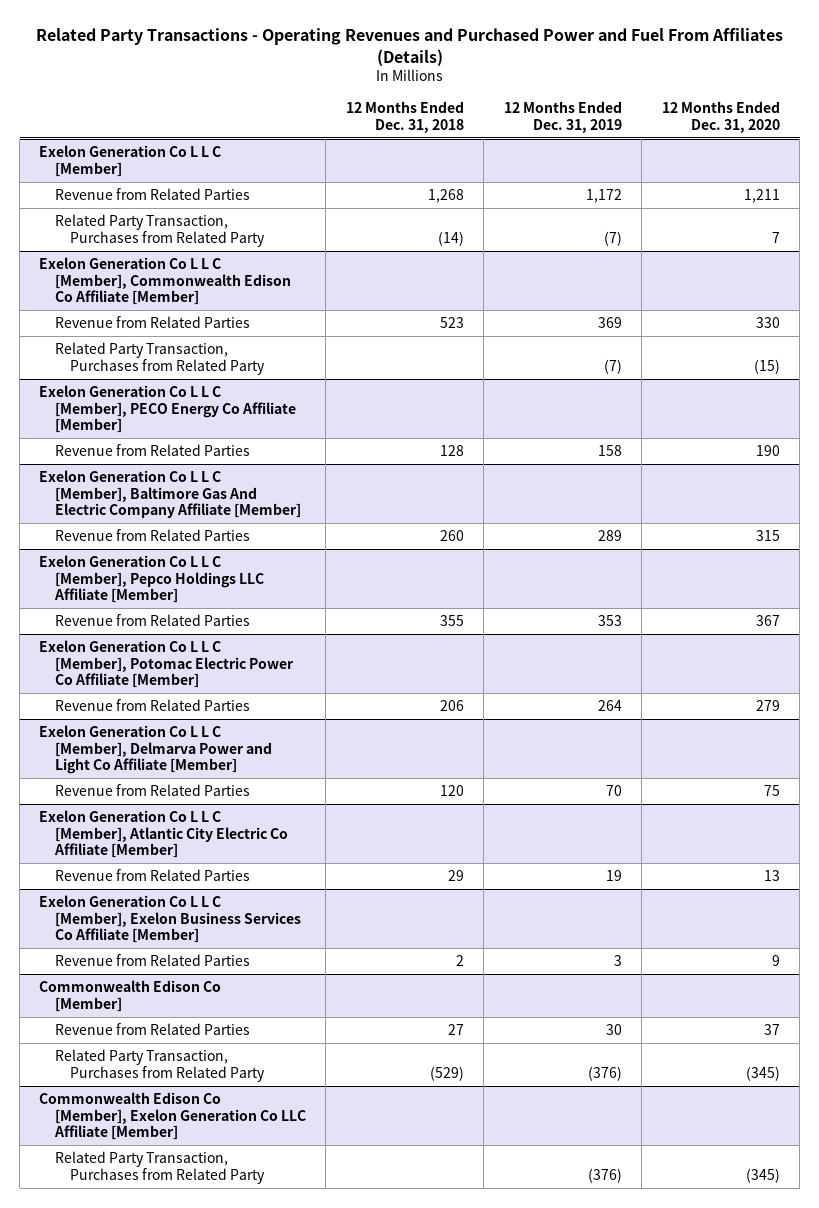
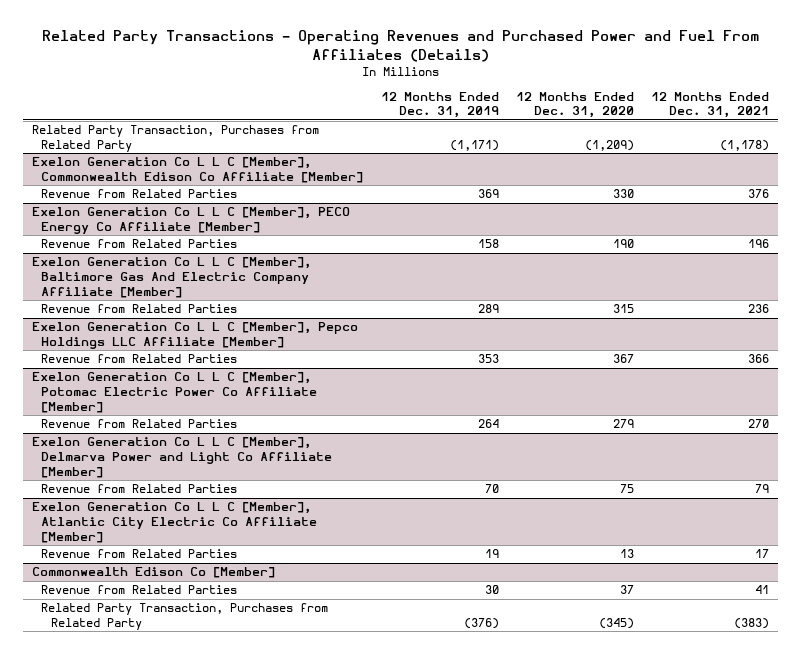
[345,101,464,133] 12 Months Ended Dec. 31, 2018 -> none
none -> [651,91,770,119] 12 Months Ended Dec. 31, 2021
[39,145,222,177] Exelon Generation Co L L C [Member] -> none
[54,188,250,201] Revenue from Related Parties -> none
[603,230,622,246] (7) -> [449,139,499,151] (1,171)
[771,231,780,243] 7 -> [584,139,634,151] (1,209)
[54,342,266,375] Related Party Transaction, Purchases from Related Party -> none
[39,895,301,944] Exelon Generation Co L L C [Member], Exelon Business Services Co Affiliate [Member] -> none
[54,954,250,967] Revenue from Related Parties -> none
[39,1092,306,1141] Commonwealth Edison Co [Member], Exelon Generation Co LLC Affiliate [Member] -> none
[54,1151,266,1184] Related Party Transaction, Purchases from Related Party -> none

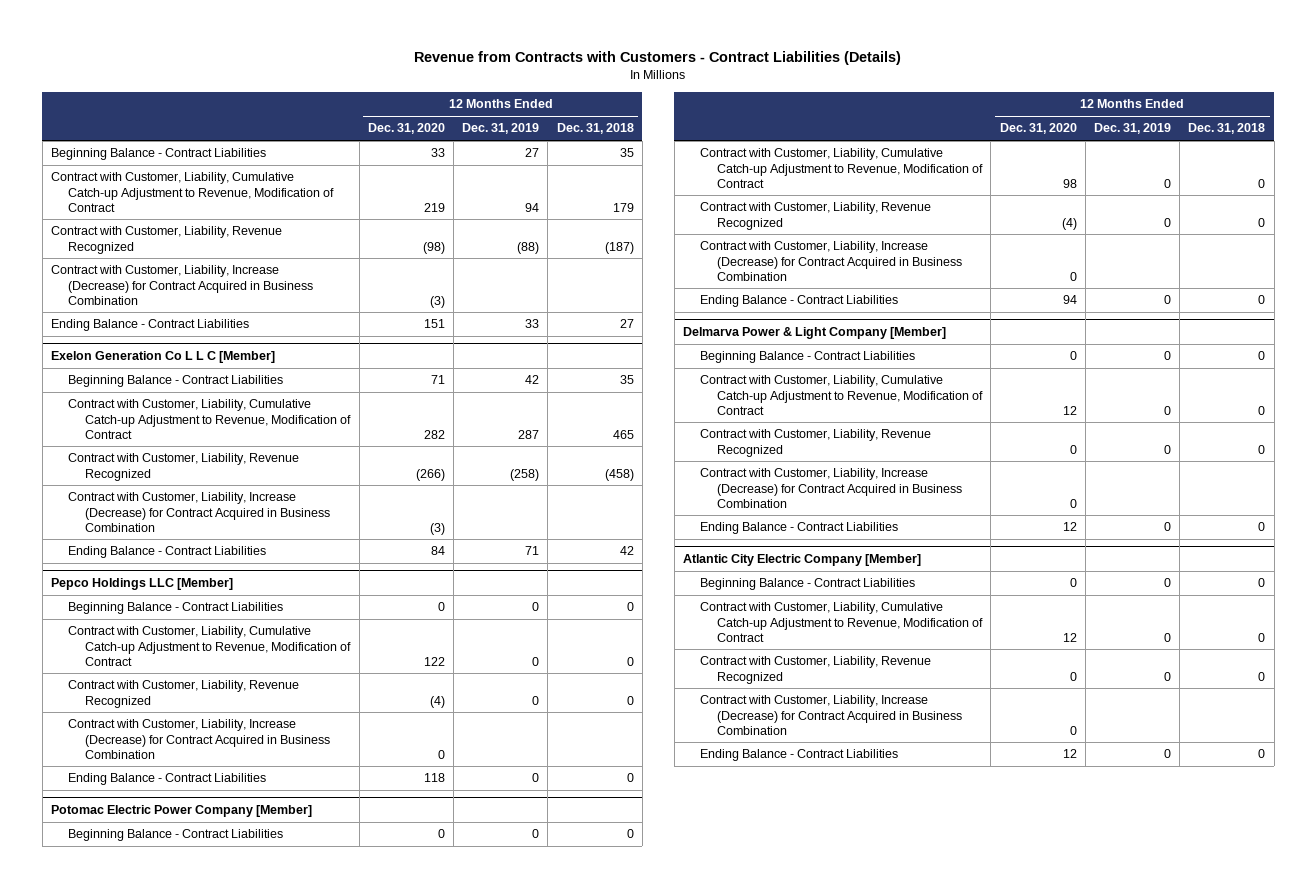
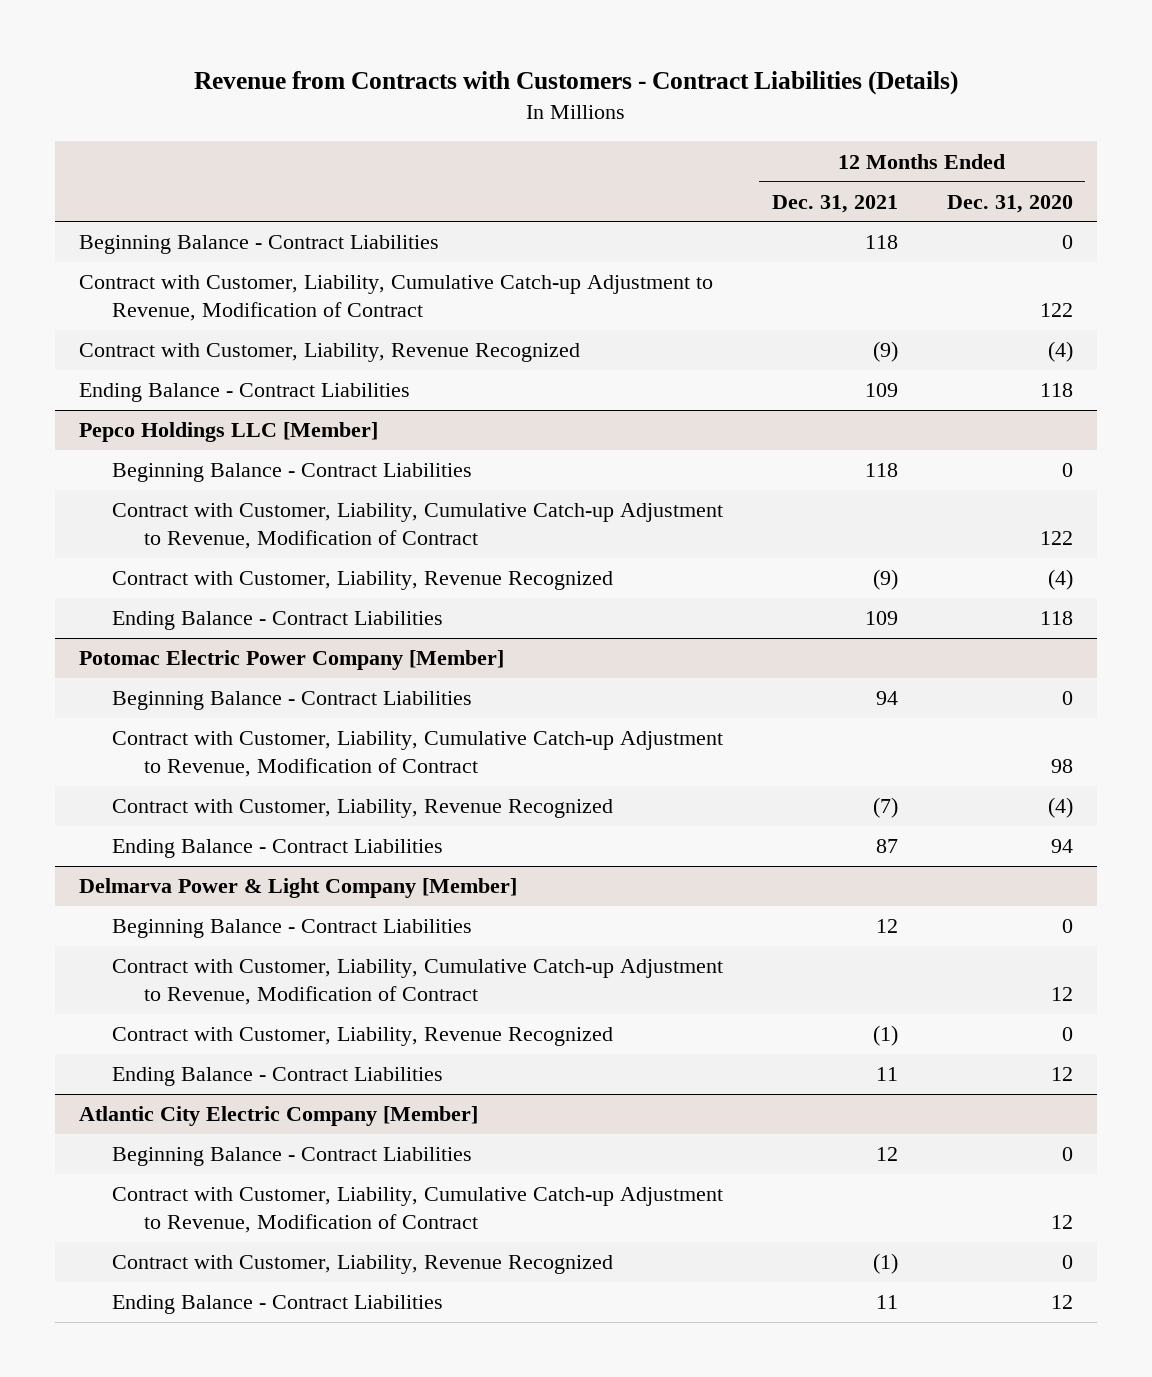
[462,123,540,135] Dec. 31, 2019 -> none
[556,123,634,135] Dec. 31, 2018 -> none
none -> [771,194,898,213] Dec. 31, 2021
[50,265,314,305] Contract with Customer, Liability, Increase (Decrease) for Contract Acquired in Business Combination -> none
[50,350,275,363] Exelon Generation Co L L C [Member] -> none
[68,375,284,388] Beginning Balance - Contract Liabilities -> none
[68,399,352,439] Contract with Customer, Liability, Cumulative Catch-up Adjustment to Revenue, Modification of Contract -> none
[68,453,300,481] Contract with Customer, Liability, Revenue Recognized -> none
[68,492,331,532] Contract with Customer, Liability, Increase (Decrease) for Contract Acquired in Business Combination -> none
[68,546,267,559] Ending Balance - Contract Liabilities -> none
[430,148,445,158] 33 -> [1061,235,1073,250] 0
[423,202,445,212] 219 -> [1039,303,1073,318] 122
[422,241,445,254] (98) -> [1047,341,1073,363] (4)
[423,319,445,329] 151 -> [1039,383,1073,398] 118
[68,719,331,759] Contract with Customer, Liability, Increase (Decrease) for Contract Acquired in Business Combination -> none
[699,241,963,281] Contract with Customer, Liability, Increase (Decrease) for Contract Acquired in Business Combination -> none
[699,468,963,508] Contract with Customer, Liability, Increase (Decrease) for Contract Acquired in Business Combination -> none
[699,695,963,735] Contract with Customer, Liability, Increase (Decrease) for Contract Acquired in Business Combination -> none

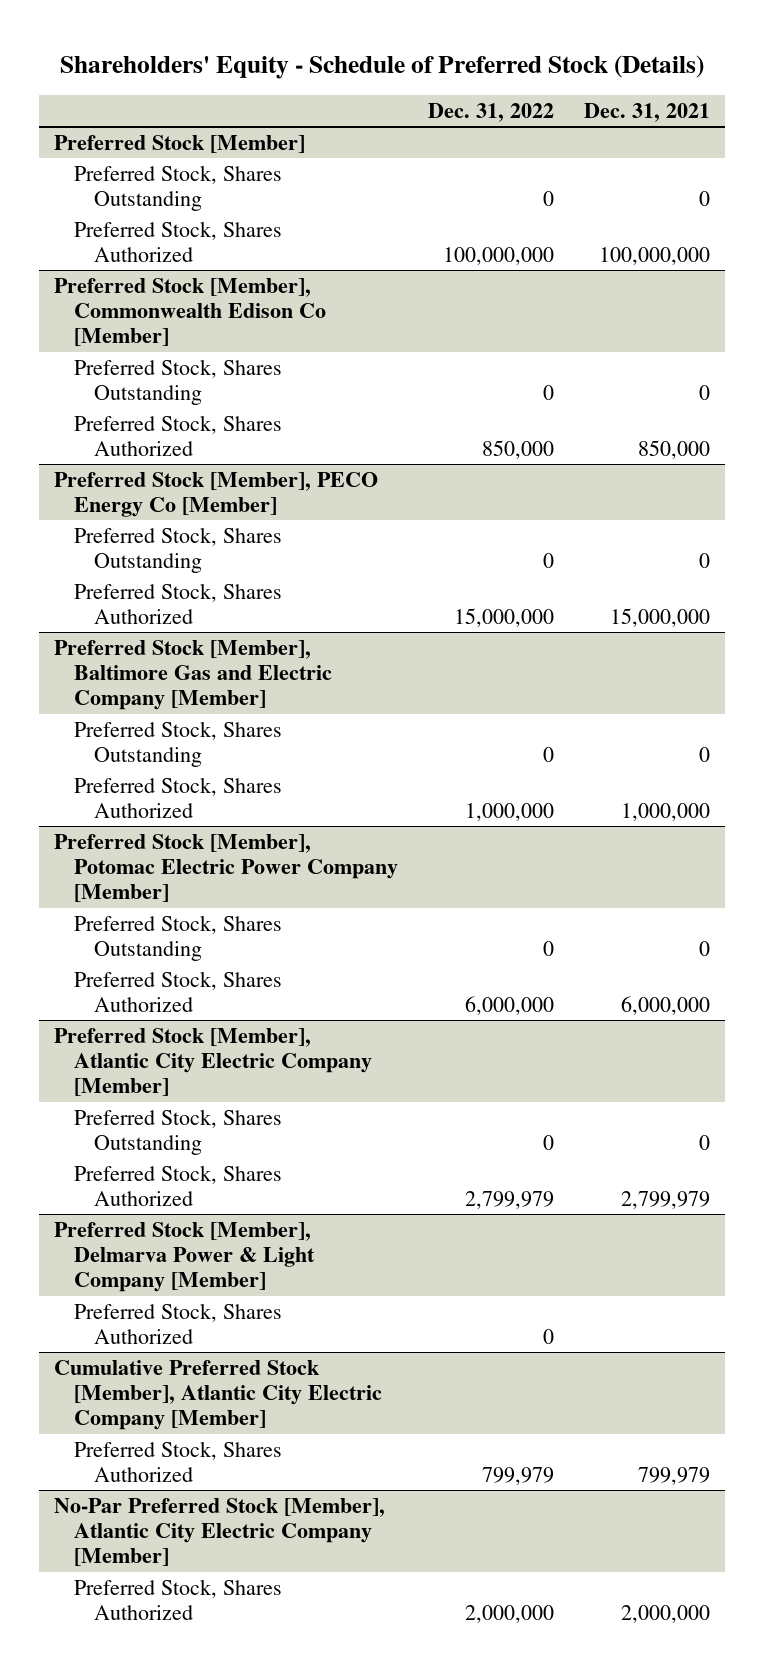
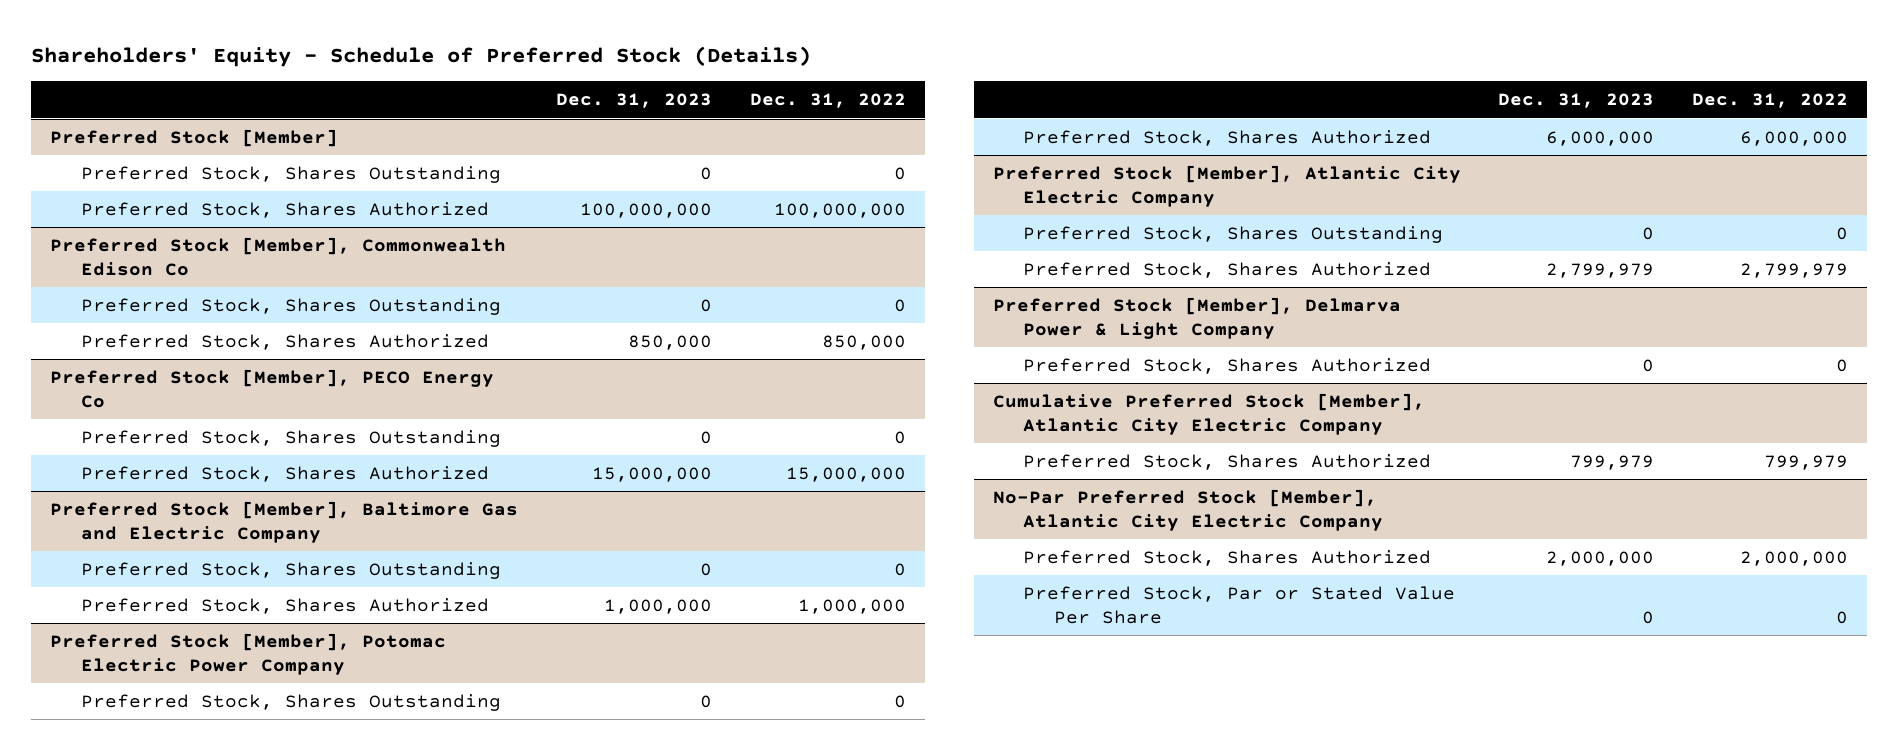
[583,103,710,123] Dec. 31, 2021 -> none
none -> [556,93,713,109] Dec. 31, 2023
[54,277,326,347] Preferred Stock [Member], Commonwealth Edison Co [Member] -> [50,236,507,276] Preferred Stock [Member], Commonwealth Edison Co
[54,471,379,518] Preferred Stock [Member], PECO Energy Co [Member] -> [50,368,495,408] Preferred Stock [Member], PECO Energy Co
[54,639,332,711] Preferred Stock [Member], Baltimore Gas and Electric Company [Member] -> [50,500,519,543] Preferred Stock [Member], Baltimore Gas and Electric Company
[54,833,398,903] Preferred Stock [Member], Potomac Electric Power Company [Member] -> [50,632,447,675] Preferred Stock [Member], Potomac Electric Power Company
[54,1027,372,1097] Preferred Stock [Member], Atlantic City Electric Company [Member] -> [992,164,1461,207] Preferred Stock [Member], Atlantic City Electric Company
[54,1221,315,1293] Preferred Stock [Member], Delmarva Power & Light Company [Member] -> [992,296,1401,339] Preferred Stock [Member], Delmarva Power & Light Company
[54,1359,382,1431] Cumulative Preferred Stock [Member], Atlantic City Electric Company [Member] -> [992,392,1425,435] Cumulative Preferred Stock [Member], Atlantic City Electric Company
[54,1497,386,1567] No-Par Preferred Stock [Member], Atlantic City Electric Company [Member] -> [992,488,1384,531] No-Par Preferred Stock [Member], Atlantic City Electric Company
none -> [1023,585,1456,624] Preferred Stock, Par or Stated Value Per Share

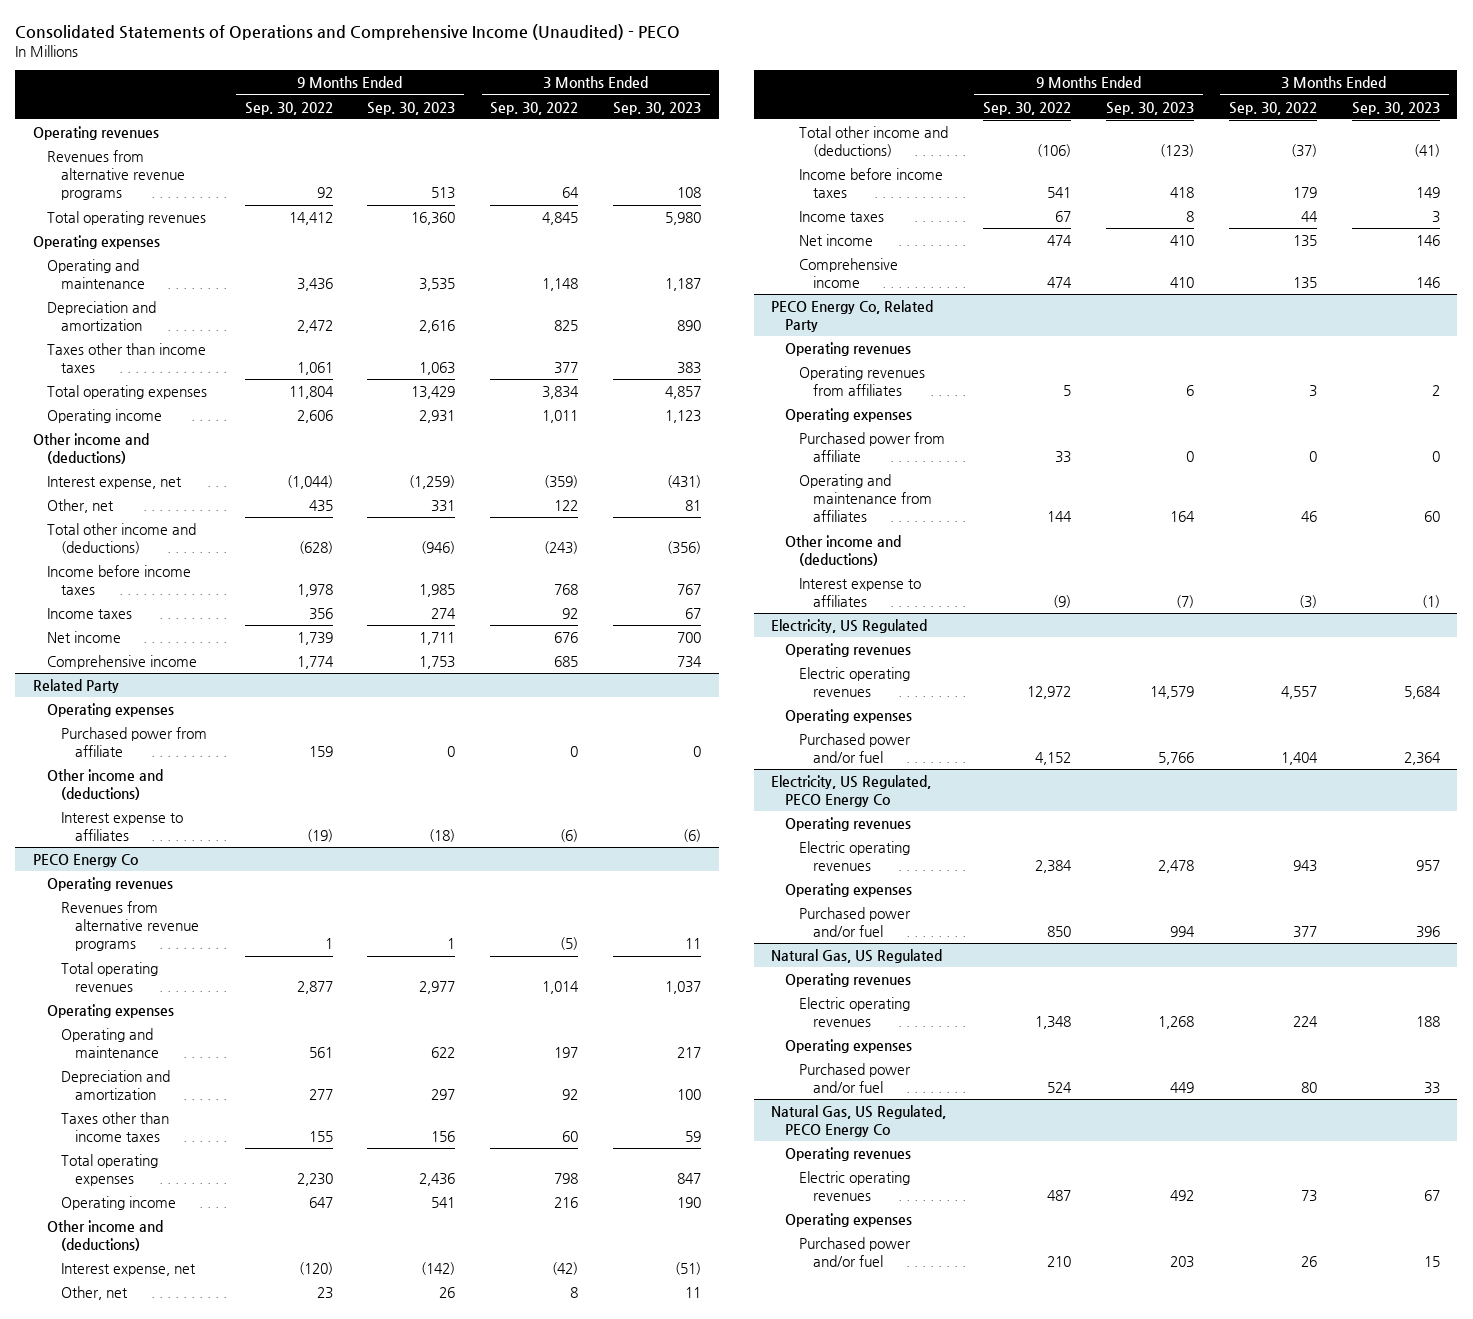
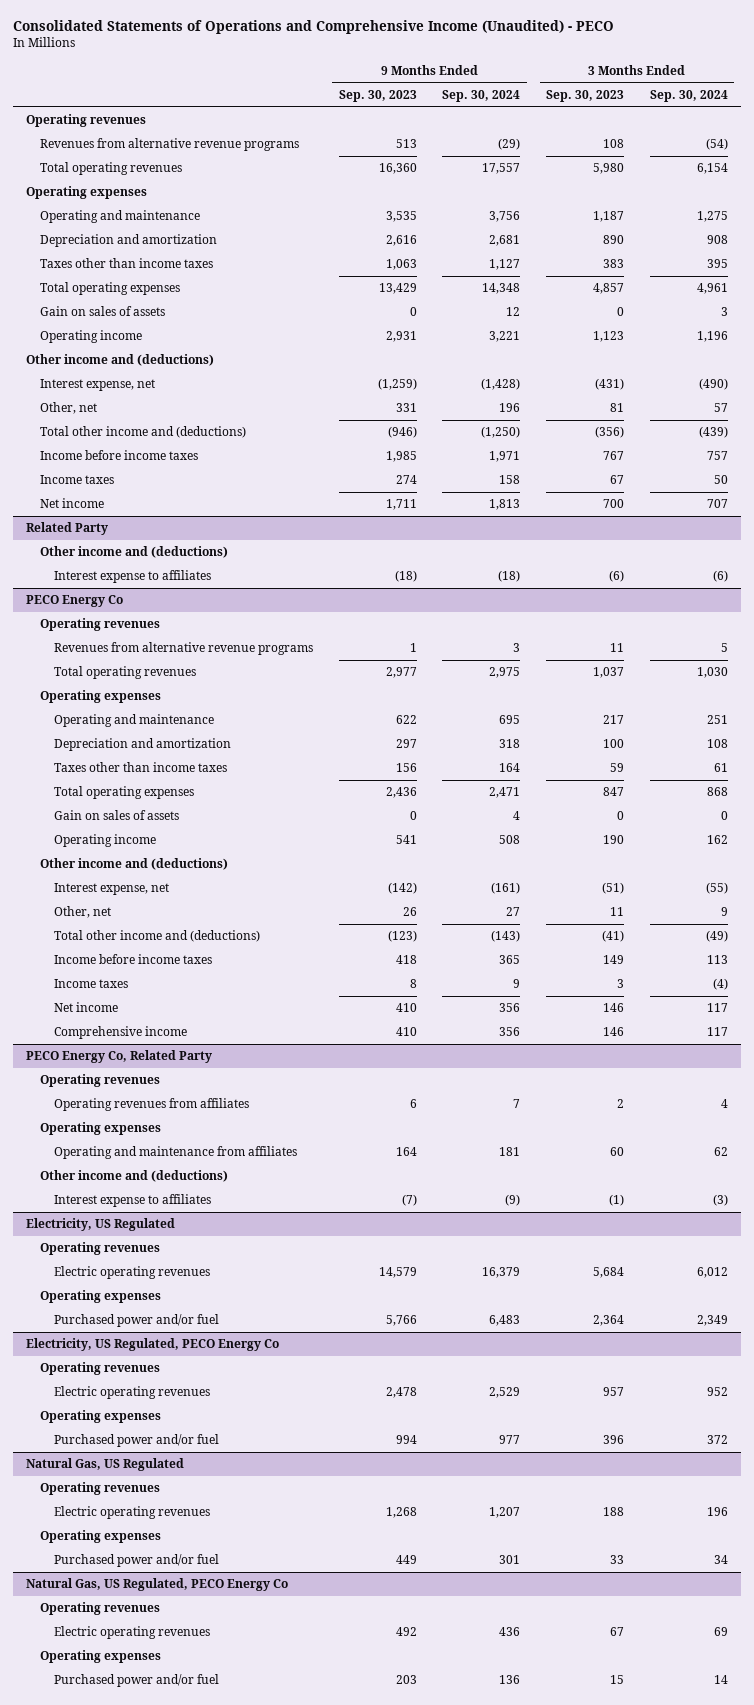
[244,101,333,115] Sep. 30, 2022 -> none
[490,101,579,115] Sep. 30, 2022 -> none
none -> [442,90,521,103] Sep. 30, 2024
none -> [650,90,729,103] Sep. 30, 2024
none -> [39,306,165,317] Gain on sales of assets
[46,655,197,670] Comprehensive income -> none
[46,703,174,718] Operating expenses -> none
[60,727,207,758] Purchased power from affiliate -> none
none -> [53,810,179,821] Gain on sales of assets
[799,432,946,463] Purchased power from affiliate -> none

